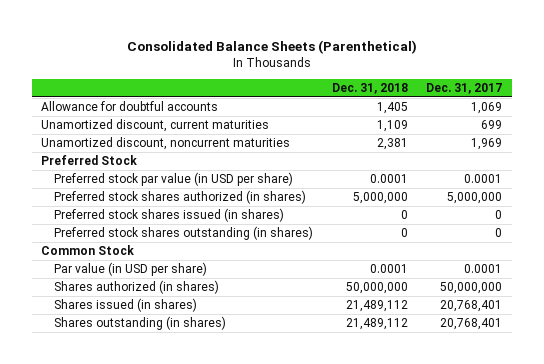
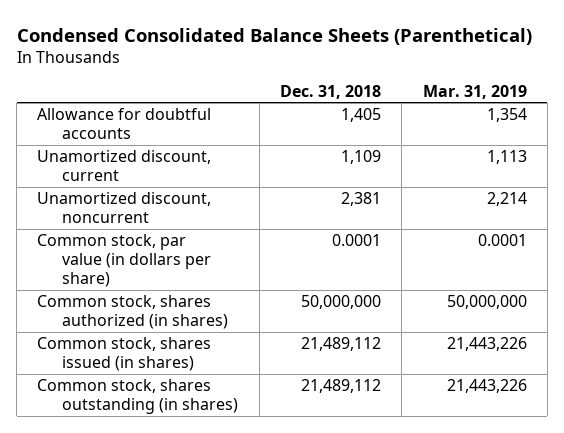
[126,39,417,54] Consolidated Balance Sheets (Parenthetical) -> [16,27,532,45] Condensed Consolidated Balance Sheets (Parenthetical)
[426,82,503,94] Dec. 31, 2017 -> none
none -> [422,84,527,99] Mar. 31, 2019
[41,155,138,166] Preferred Stock -> none
[54,172,294,187] Preferred stock par value (in USD per share) -> none
[54,190,307,205] Preferred stock shares authorized (in shares) -> none
[54,208,285,223] Preferred stock shares issued (in shares) -> none
[54,226,314,241] Preferred stock shares outstanding (in shares) -> none
[41,245,135,256] Common Stock -> none
[41,119,270,133] Unamortized discount, current maturities -> [37,150,212,182] Unamortized discount, current
[41,137,291,151] Unamortized discount, noncurrent maturities -> [37,192,212,224] Unamortized discount, noncurrent
[54,262,208,277] Par value (in USD per share) -> [37,234,212,287] Common stock, par value (in dollars per share)
[54,280,220,295] Shares authorized (in shares) -> [37,295,229,330] Common stock, shares authorized (in shares)
[54,298,198,313] Shares issued (in shares) -> [37,337,212,372] Common stock, shares issued (in shares)
[54,316,227,331] Shares outstanding (in shares) -> [37,379,239,415] Common stock, shares outstanding (in shares)

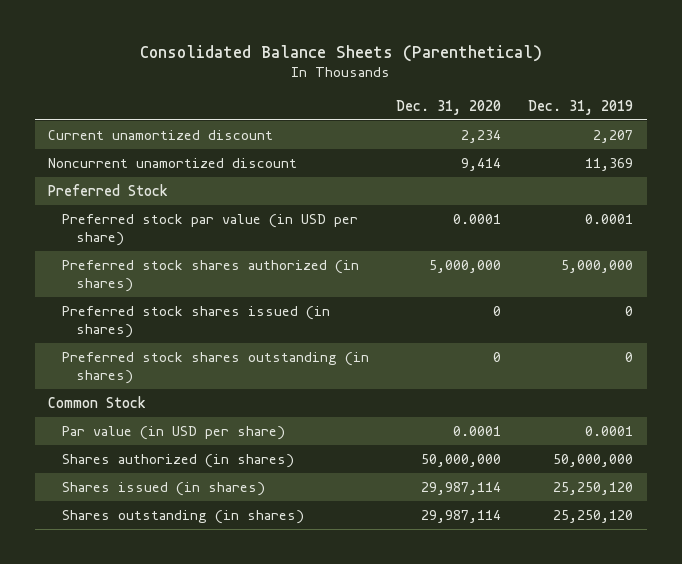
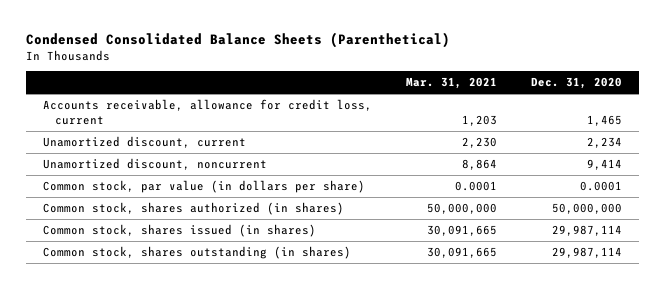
[139,44,542,62] Consolidated Balance Sheets (Parenthetical) -> [26,31,451,48] Condensed Consolidated Balance Sheets (Parenthetical)
[528,100,634,116] Dec. 31, 2019 -> none
none -> [406,77,498,90] Mar. 31, 2021
[48,183,169,196] Preferred Stock -> none
[62,213,359,246] Preferred stock par value (in USD per share) -> none
[62,259,360,292] Preferred stock shares authorized (in shares) -> none
[62,305,331,338] Preferred stock shares issued (in shares) -> none
[62,351,370,384] Preferred stock shares outstanding (in shares) -> none
[48,395,147,408] Common Stock -> none
none -> [43,99,373,125] Accounts receivable, allowance for credit loss, current
[48,129,274,140] Current unamortized discount -> [43,136,247,149] Unamortized discount, current
[48,157,298,168] Noncurrent unamortized discount -> [43,158,268,171] Unamortized discount, noncurrent
[62,425,286,440] Par value (in USD per share) -> [43,180,366,194] Common stock, par value (in dollars per share)
[62,453,295,468] Shares authorized (in shares) -> [43,202,345,216] Common stock, shares authorized (in shares)
[62,481,266,496] Shares issued (in shares) -> [43,224,317,238] Common stock, shares issued (in shares)
[62,509,305,524] Shares outstanding (in shares) -> [43,246,352,260] Common stock, shares outstanding (in shares)

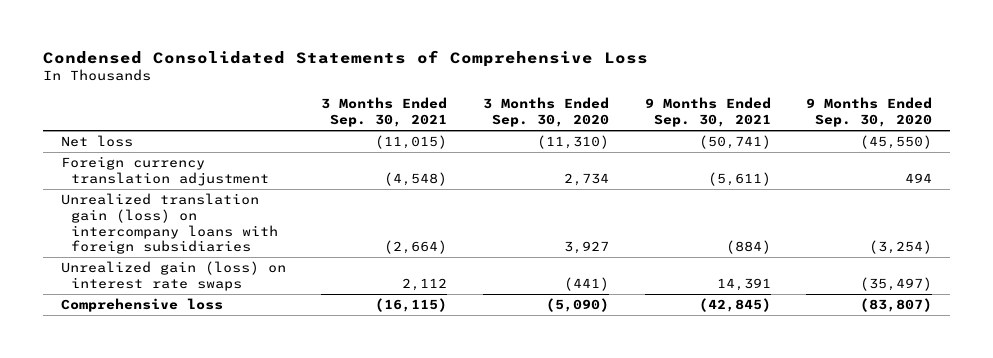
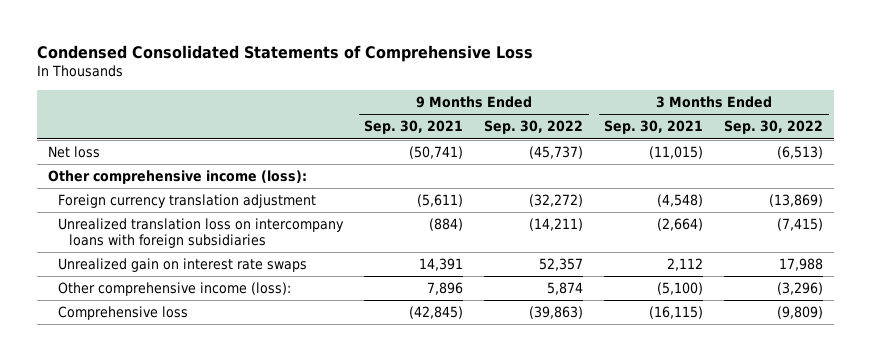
[482,97,609,128] 3 Months Ended Sep. 30, 2020 -> none
[806,97,933,128] 9 Months Ended Sep. 30, 2020 -> none
none -> [484,120,584,135] Sep. 30, 2022
none -> [724,120,824,135] Sep. 30, 2022
none -> [47,170,307,185] Other comprehensive income (loss):
[60,193,278,255] Unrealized translation gain (loss) on intercompany loans with foreign subsidiaries -> [58,218,345,248] Unrealized translation loss on intercompany loans with foreign subsidiaries
[60,261,286,291] Unrealized gain (loss) on interest rate swaps -> [58,258,308,273] Unrealized gain on interest rate swaps
none -> [58,282,292,297] Other comprehensive income (loss):

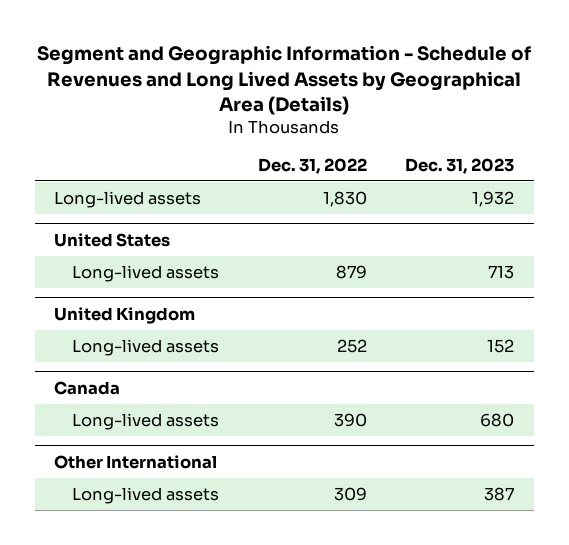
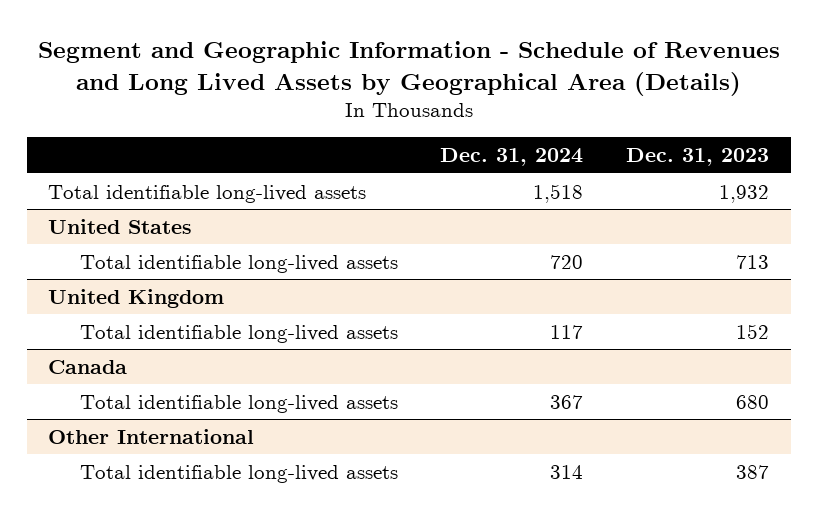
[257,157,367,174] Dec. 31, 2022 -> none
none -> [440,148,584,167] Dec. 31, 2024
[54,190,202,208] Long-lived assets -> [48,184,367,203] Total identifiable long-lived assets
[71,264,219,282] Long-lived assets -> [79,254,398,273] Total identifiable long-lived assets
[71,338,219,356] Long-lived assets -> [79,324,398,343] Total identifiable long-lived assets
[71,412,219,430] Long-lived assets -> [79,394,398,413] Total identifiable long-lived assets
[71,486,219,504] Long-lived assets -> [79,464,398,483] Total identifiable long-lived assets

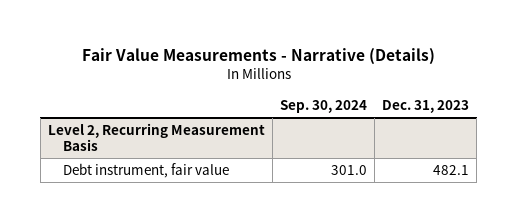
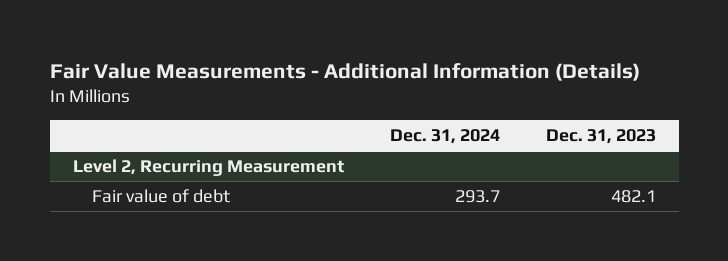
[81,48,435,66] Fair Value Measurements - Narrative (Details) -> [49,62,640,81] Fair Value Measurements - Additional Information (Details)
[280,100,368,114] Sep. 30, 2024 -> none
none -> [389,129,500,145] Dec. 31, 2024
[47,123,265,151] Level 2, Recurring Measurement Basis -> [72,159,344,177] Level 2, Recurring Measurement
[62,163,229,179] Debt instrument, fair value -> [92,189,231,204] Fair value of debt

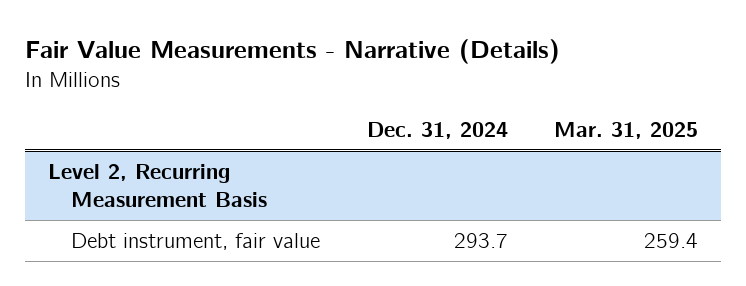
[49,62,640,81] Fair Value Measurements - Additional Information (Details) -> [24,39,560,65] Fair Value Measurements - Narrative (Details)
[545,129,656,145] Dec. 31, 2023 -> none
none -> [554,121,699,139] Mar. 31, 2025
[72,159,344,177] Level 2, Recurring Measurement -> [47,163,268,207] Level 2, Recurring Measurement Basis
[92,189,231,204] Fair value of debt -> [71,232,321,250] Debt instrument, fair value

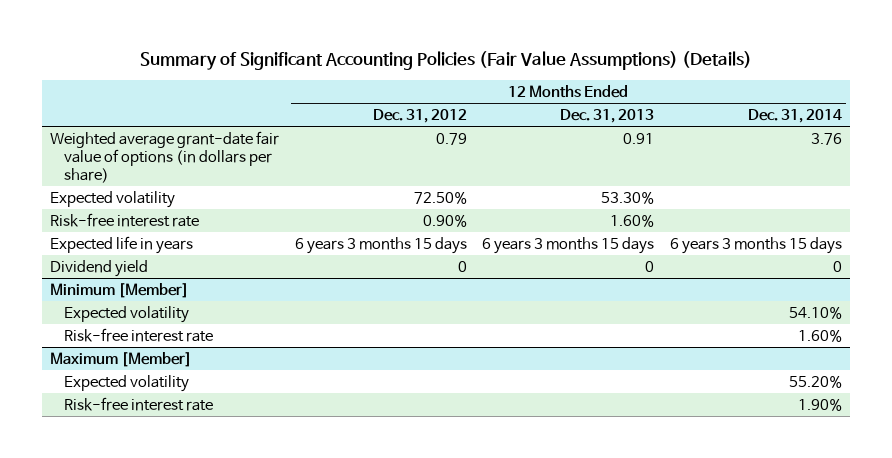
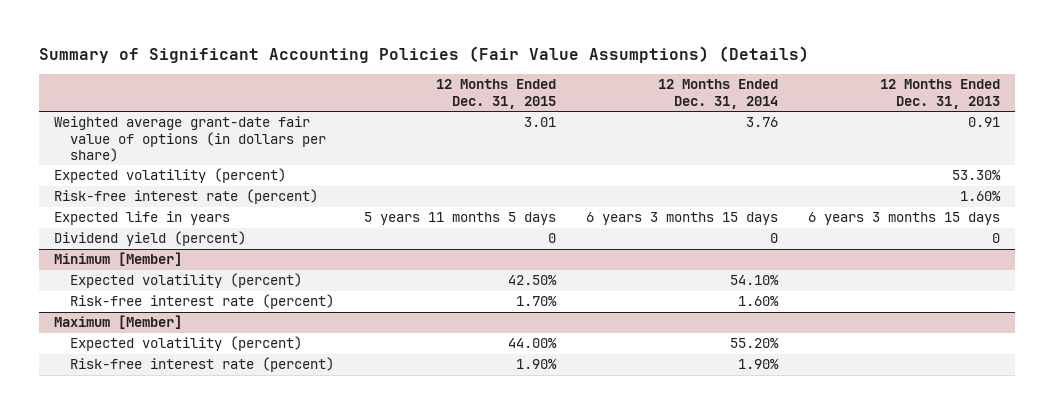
[372,109,467,124] Dec. 31, 2012 -> none
none -> [435,79,556,109] 12 Months Ended Dec. 31, 2015
[49,190,175,208] Expected volatility -> [54,168,287,184] Expected volatility (percent)
[49,212,199,227] Risk-free interest rate -> [54,189,319,205] Risk-free interest rate (percent)
[49,259,148,277] Dividend yield -> [54,231,247,247] Dividend yield (percent)
[63,305,189,323] Expected volatility -> [69,273,302,289] Expected volatility (percent)
[63,327,213,342] Risk-free interest rate -> [69,294,334,310] Risk-free interest rate (percent)
[63,374,189,392] Expected volatility -> [69,336,302,352] Expected volatility (percent)
[63,396,213,411] Risk-free interest rate -> [69,357,334,373] Risk-free interest rate (percent)

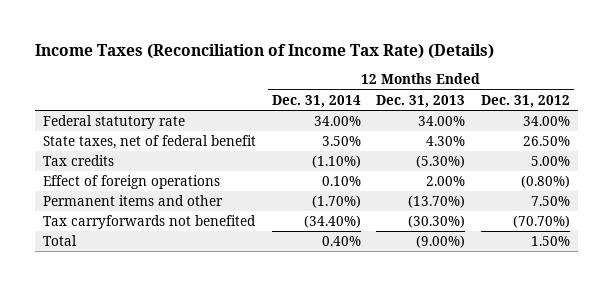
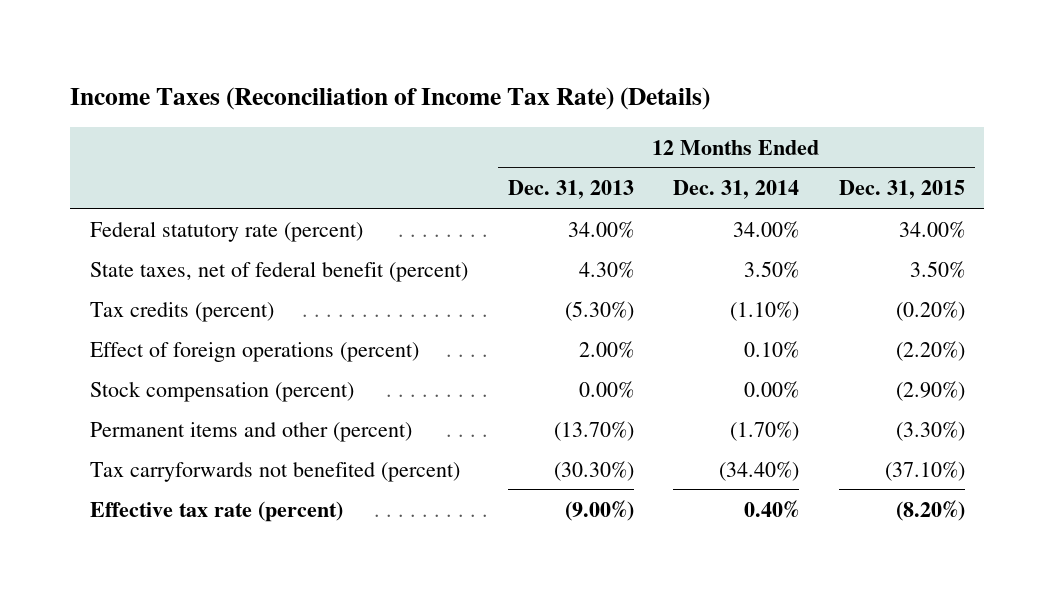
[481,94,571,108] Dec. 31, 2012 -> none
none -> [838,180,965,200] Dec. 31, 2015
[42,115,185,130] Federal statutory rate -> [90,220,364,242] Federal statutory rate (percent)
[42,135,256,150] State taxes, net of federal benefit -> [90,260,469,282] State taxes, net of federal benefit (percent)
[42,155,114,167] Tax credits -> [90,301,275,322] Tax credits (percent)
[42,175,220,190] Effect of foreign operations -> [90,341,420,362] Effect of foreign operations (percent)
none -> [90,380,355,402] Stock compensation (percent)
[42,195,223,207] Permanent items and other -> [90,421,413,442] Permanent items and other (percent)
[42,215,256,230] Tax carryforwards not benefited -> [90,461,461,482] Tax carryforwards not benefited (percent)
[42,235,77,247] Total -> [90,500,344,522] Effective tax rate (percent)

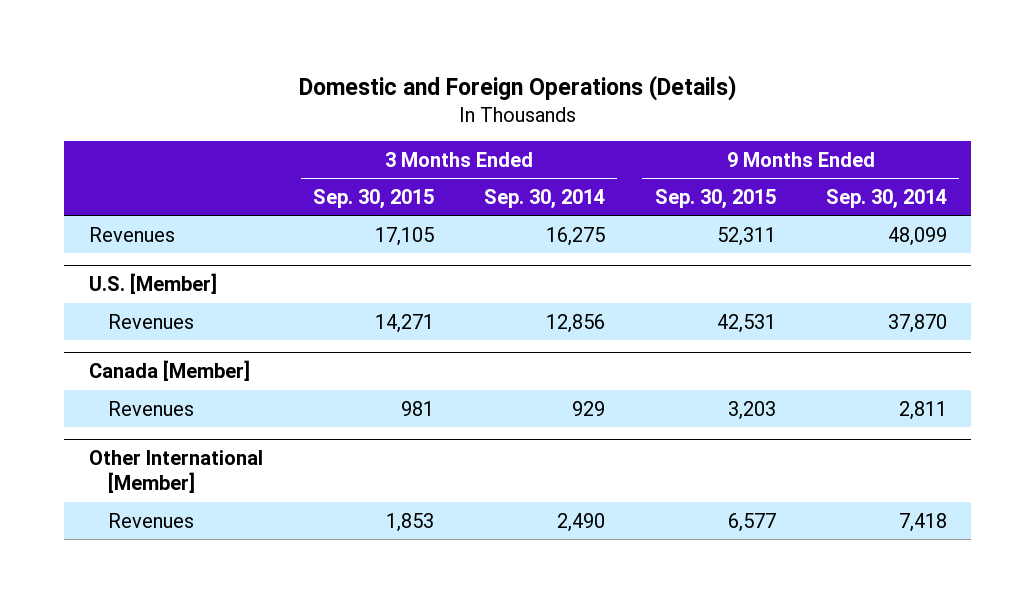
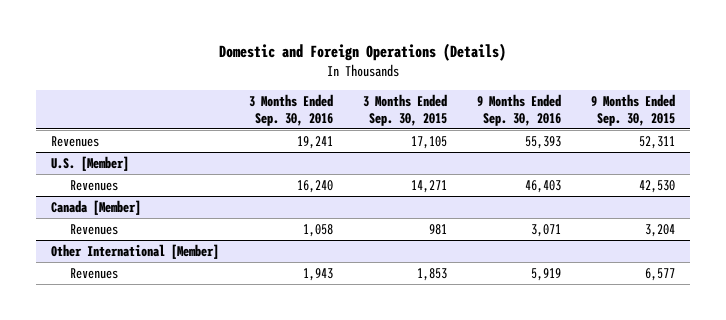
[483,188,605,209] Sep. 30, 2014 -> none
[825,188,947,209] Sep. 30, 2014 -> none
none -> [249,93,334,126] 3 Months Ended Sep. 30, 2016
none -> [477,93,562,126] 9 Months Ended Sep. 30, 2016
[716,313,776,333] 42,531 -> [639,179,676,193] 42,530
[727,400,776,420] 3,203 -> [645,223,676,237] 3,204

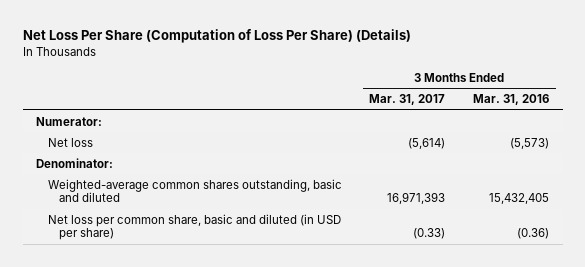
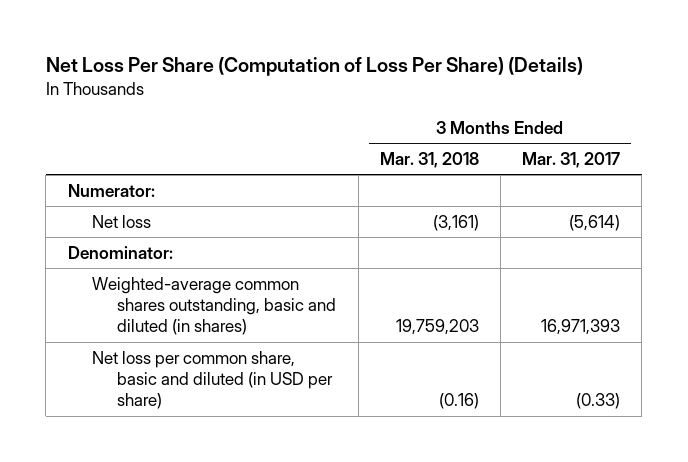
[473,94,550,106] Mar. 31, 2016 -> none
none -> [379,151,479,168] Mar. 31, 2018
[47,178,342,203] Weighted-average common shares outstanding, basic and diluted -> [92,276,337,336] Weighted-average common shares outstanding, basic and diluted (in shares)

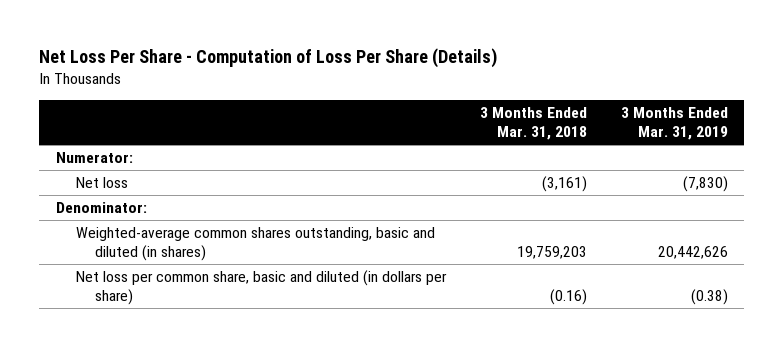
[45,57,583,77] Net Loss Per Share (Computation of Loss Per Share) (Details) -> [39,48,498,69] Net Loss Per Share - Computation of Loss Per Share (Details)
[522,151,621,168] Mar. 31, 2017 -> none
none -> [620,106,728,141] 3 Months Ended Mar. 31, 2019
[92,350,334,410] Net loss per common share, basic and diluted (in USD per share) -> [75,269,447,306] Net loss per common share, basic and diluted (in dollars per share)

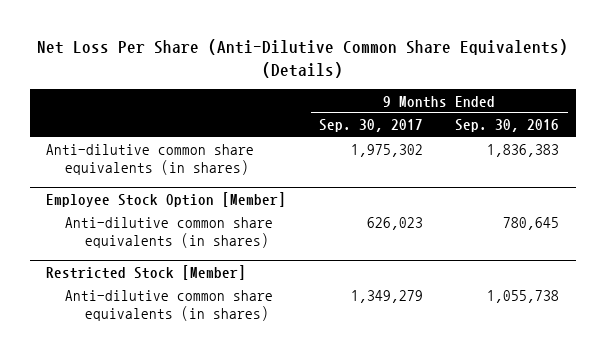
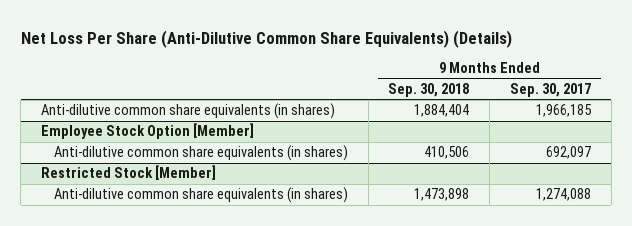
[455,119,560,133] Sep. 30, 2016 -> none
none -> [388,83,470,98] Sep. 30, 2018
[350,144,423,158] 1,975,302 -> [535,104,592,118] 1,966,185
[366,217,423,231] 626,023 -> [545,146,591,160] 692,097
[350,290,423,304] 1,349,279 -> [535,188,591,202] 1,274,088

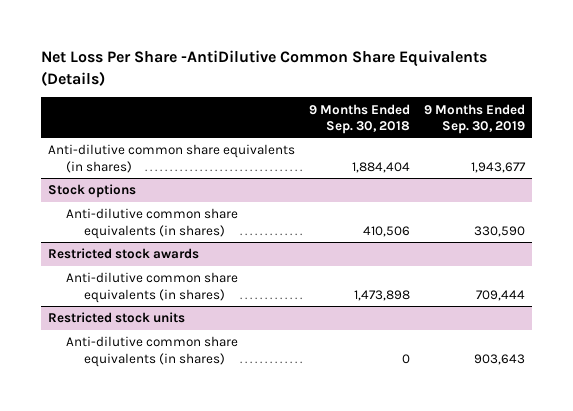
[20,29,512,48] Net Loss Per Share (Anti-Dilutive Common Share Equivalents) (Details) -> [40,50,487,86] Net Loss Per Share -AntiDilutive Common Share Equivalents (Details)
[509,83,591,98] Sep. 30, 2017 -> none
none -> [424,103,526,134] 9 Months Ended Sep. 30, 2019
[41,123,255,140] Employee Stock Option [Member] -> [47,184,136,199] Stock options
[41,165,217,181] Restricted Stock [Member] -> [47,248,199,260] Restricted stock awards
none -> [47,312,185,324] Restricted stock units
none -> [66,336,239,367] Anti-dilutive common share equivalents (in shares)

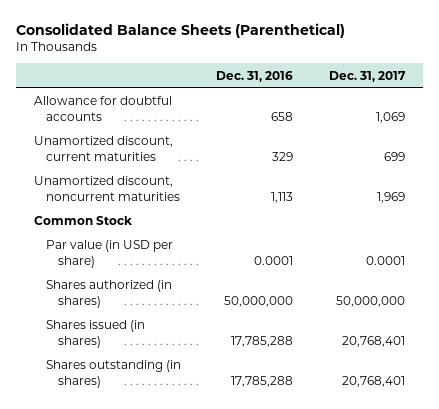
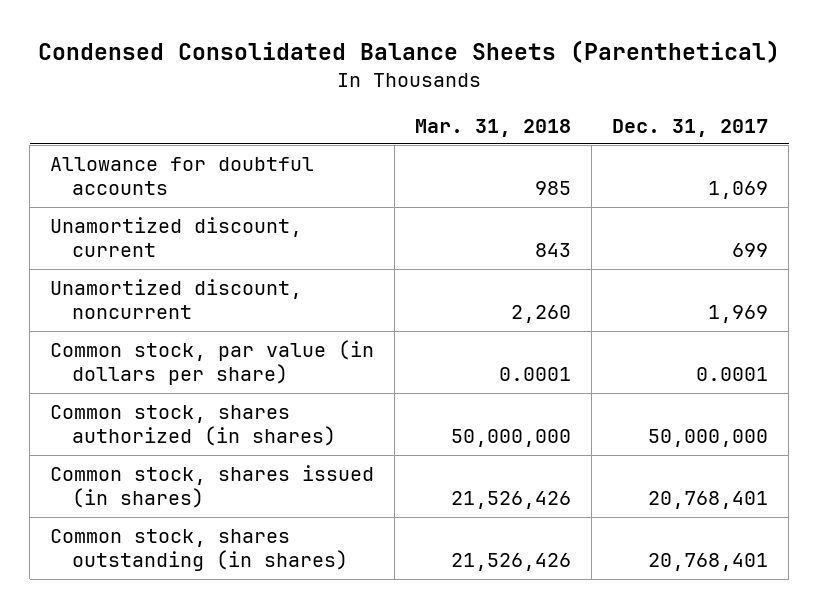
[15,22,345,38] Consolidated Balance Sheets (Parenthetical) -> [38,40,781,64] Condensed Consolidated Balance Sheets (Parenthetical)
[216,70,294,82] Dec. 31, 2016 -> none
none -> [415,118,572,137] Mar. 31, 2018
[33,216,132,226] Common Stock -> none
[33,136,173,162] Unamortized discount, current maturities -> [50,216,303,258] Unamortized discount, current
[33,176,180,202] Unamortized discount, noncurrent maturities -> [50,278,303,320] Unamortized discount, noncurrent
[45,240,173,269] Par value (in USD per share) -> [50,339,375,386] Common stock, par value (in dollars per share)
[45,280,172,309] Shares authorized (in shares) -> [50,404,337,447] Common stock, shares authorized (in shares)
[45,320,145,349] Shares issued (in shares) -> [50,464,375,509] Common stock, shares issued (in shares)
[45,360,181,389] Shares outstanding (in shares) -> [50,528,349,572] Common stock, shares outstanding (in shares)

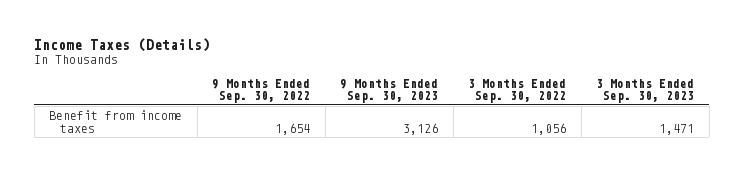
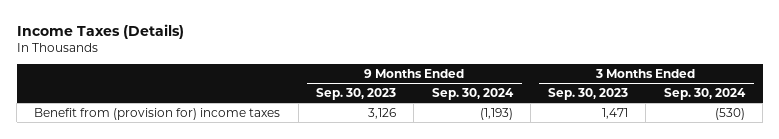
[212,78,311,104] 9 Months Ended Sep. 30, 2022 -> none
[468,78,567,104] 3 Months Ended Sep. 30, 2022 -> none
none -> [431,88,514,101] Sep. 30, 2024
none -> [663,88,746,101] Sep. 30, 2024
[49,109,183,133] Benefit from income taxes -> [34,107,281,120] Benefit from (provision for) income taxes

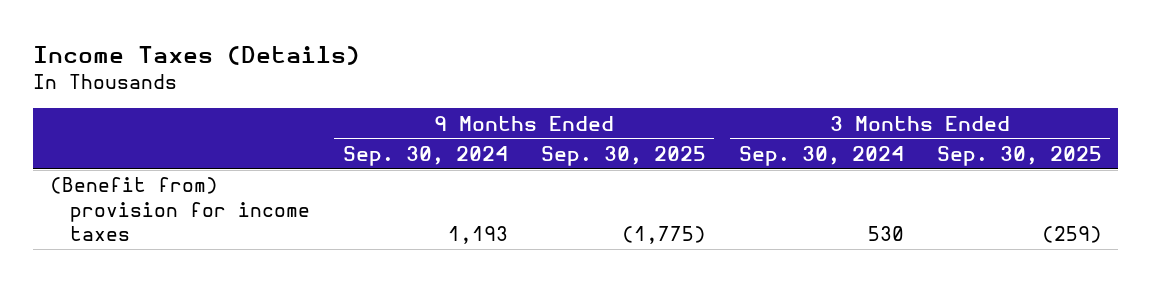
[316,88,397,101] Sep. 30, 2023 -> none
[548,88,629,101] Sep. 30, 2023 -> none
none -> [540,145,706,166] Sep. 30, 2025
none -> [936,145,1102,166] Sep. 30, 2025
[34,107,281,120] Benefit from (provision for) income taxes -> [49,177,310,242] (Benefit from) provision for income taxes
[479,107,513,120] (1,193) -> [447,226,508,245] 1,193
[714,107,745,120] (530) -> [867,226,904,242] 530

